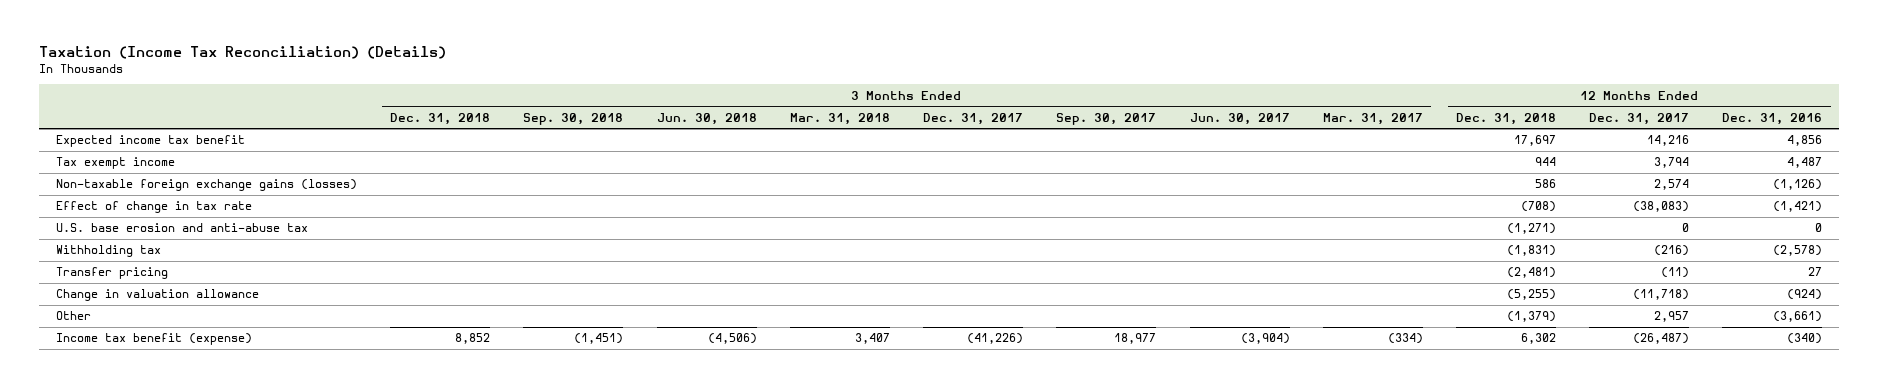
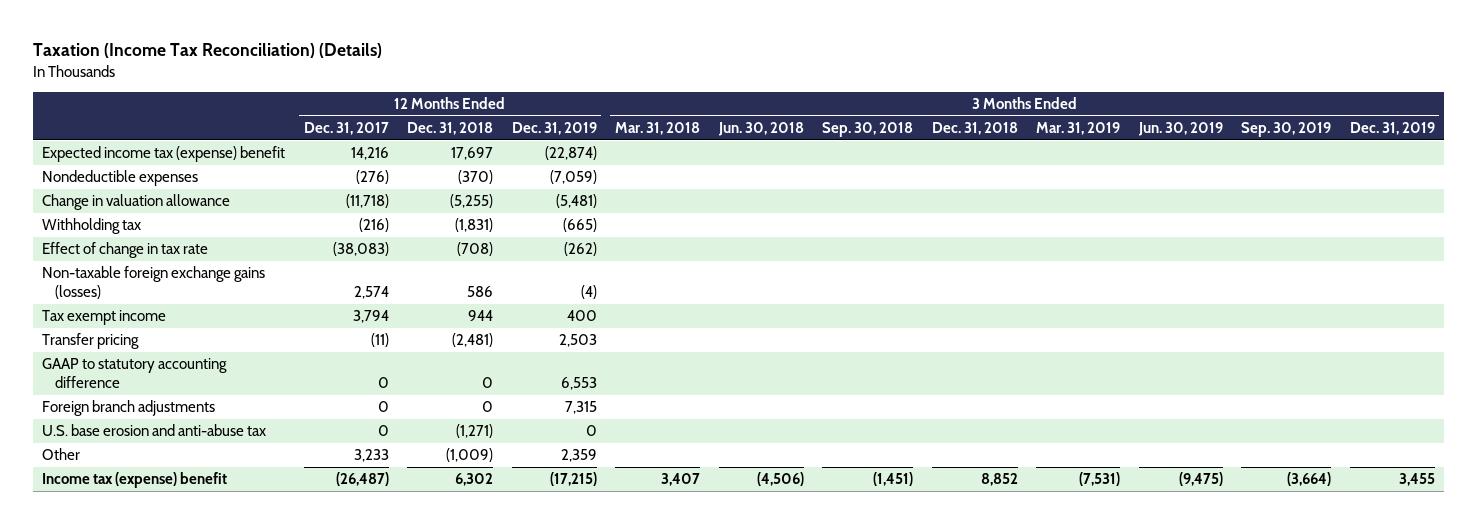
[923,112,1024,125] Dec. 31, 2017 -> none
[1056,112,1157,125] Sep. 30, 2017 -> none
[1189,112,1290,125] Jun. 30, 2017 -> none
[1322,112,1423,125] Mar. 31, 2017 -> none
[1722,112,1823,125] Dec. 31, 2016 -> none
none -> [511,122,597,136] Dec. 31, 2019
none -> [1036,122,1121,136] Mar. 31, 2019
none -> [1137,122,1223,137] Jun. 30, 2019
none -> [1241,122,1332,138] Sep. 30, 2019
none -> [1349,122,1435,136] Dec. 31, 2019
[55,135,245,148] Expected income tax benefit -> [42,146,286,163] Expected income tax (expense) benefit
none -> [42,170,199,187] Nondeductible expenses
[55,289,259,302] Change in valuation allowance -> [42,194,231,211] Change in valuation allowance
[55,201,252,214] Effect of change in tax rate -> [42,242,209,259] Effect of change in tax rate
[55,179,357,192] Non-taxable foreign exchange gains (losses) -> [42,266,266,300] Non-taxable foreign exchange gains (losses)
[55,157,175,170] Tax exempt income -> [42,310,167,326] Tax exempt income
none -> [42,358,228,389] GAAP to statutory accounting difference
none -> [42,400,216,417] Foreign branch adjustments
[55,223,308,233] U.S. base erosion and anti-abuse tax -> [42,424,267,437] U.S. base erosion and anti-abuse tax
[1506,311,1556,323] (1,379) -> [446,448,494,463] (1,009)
[1654,311,1690,323] 2,957 -> [353,449,389,463] 3,233
[55,333,252,346] Income tax benefit (expense) -> [42,472,228,489] Income tax (expense) benefit

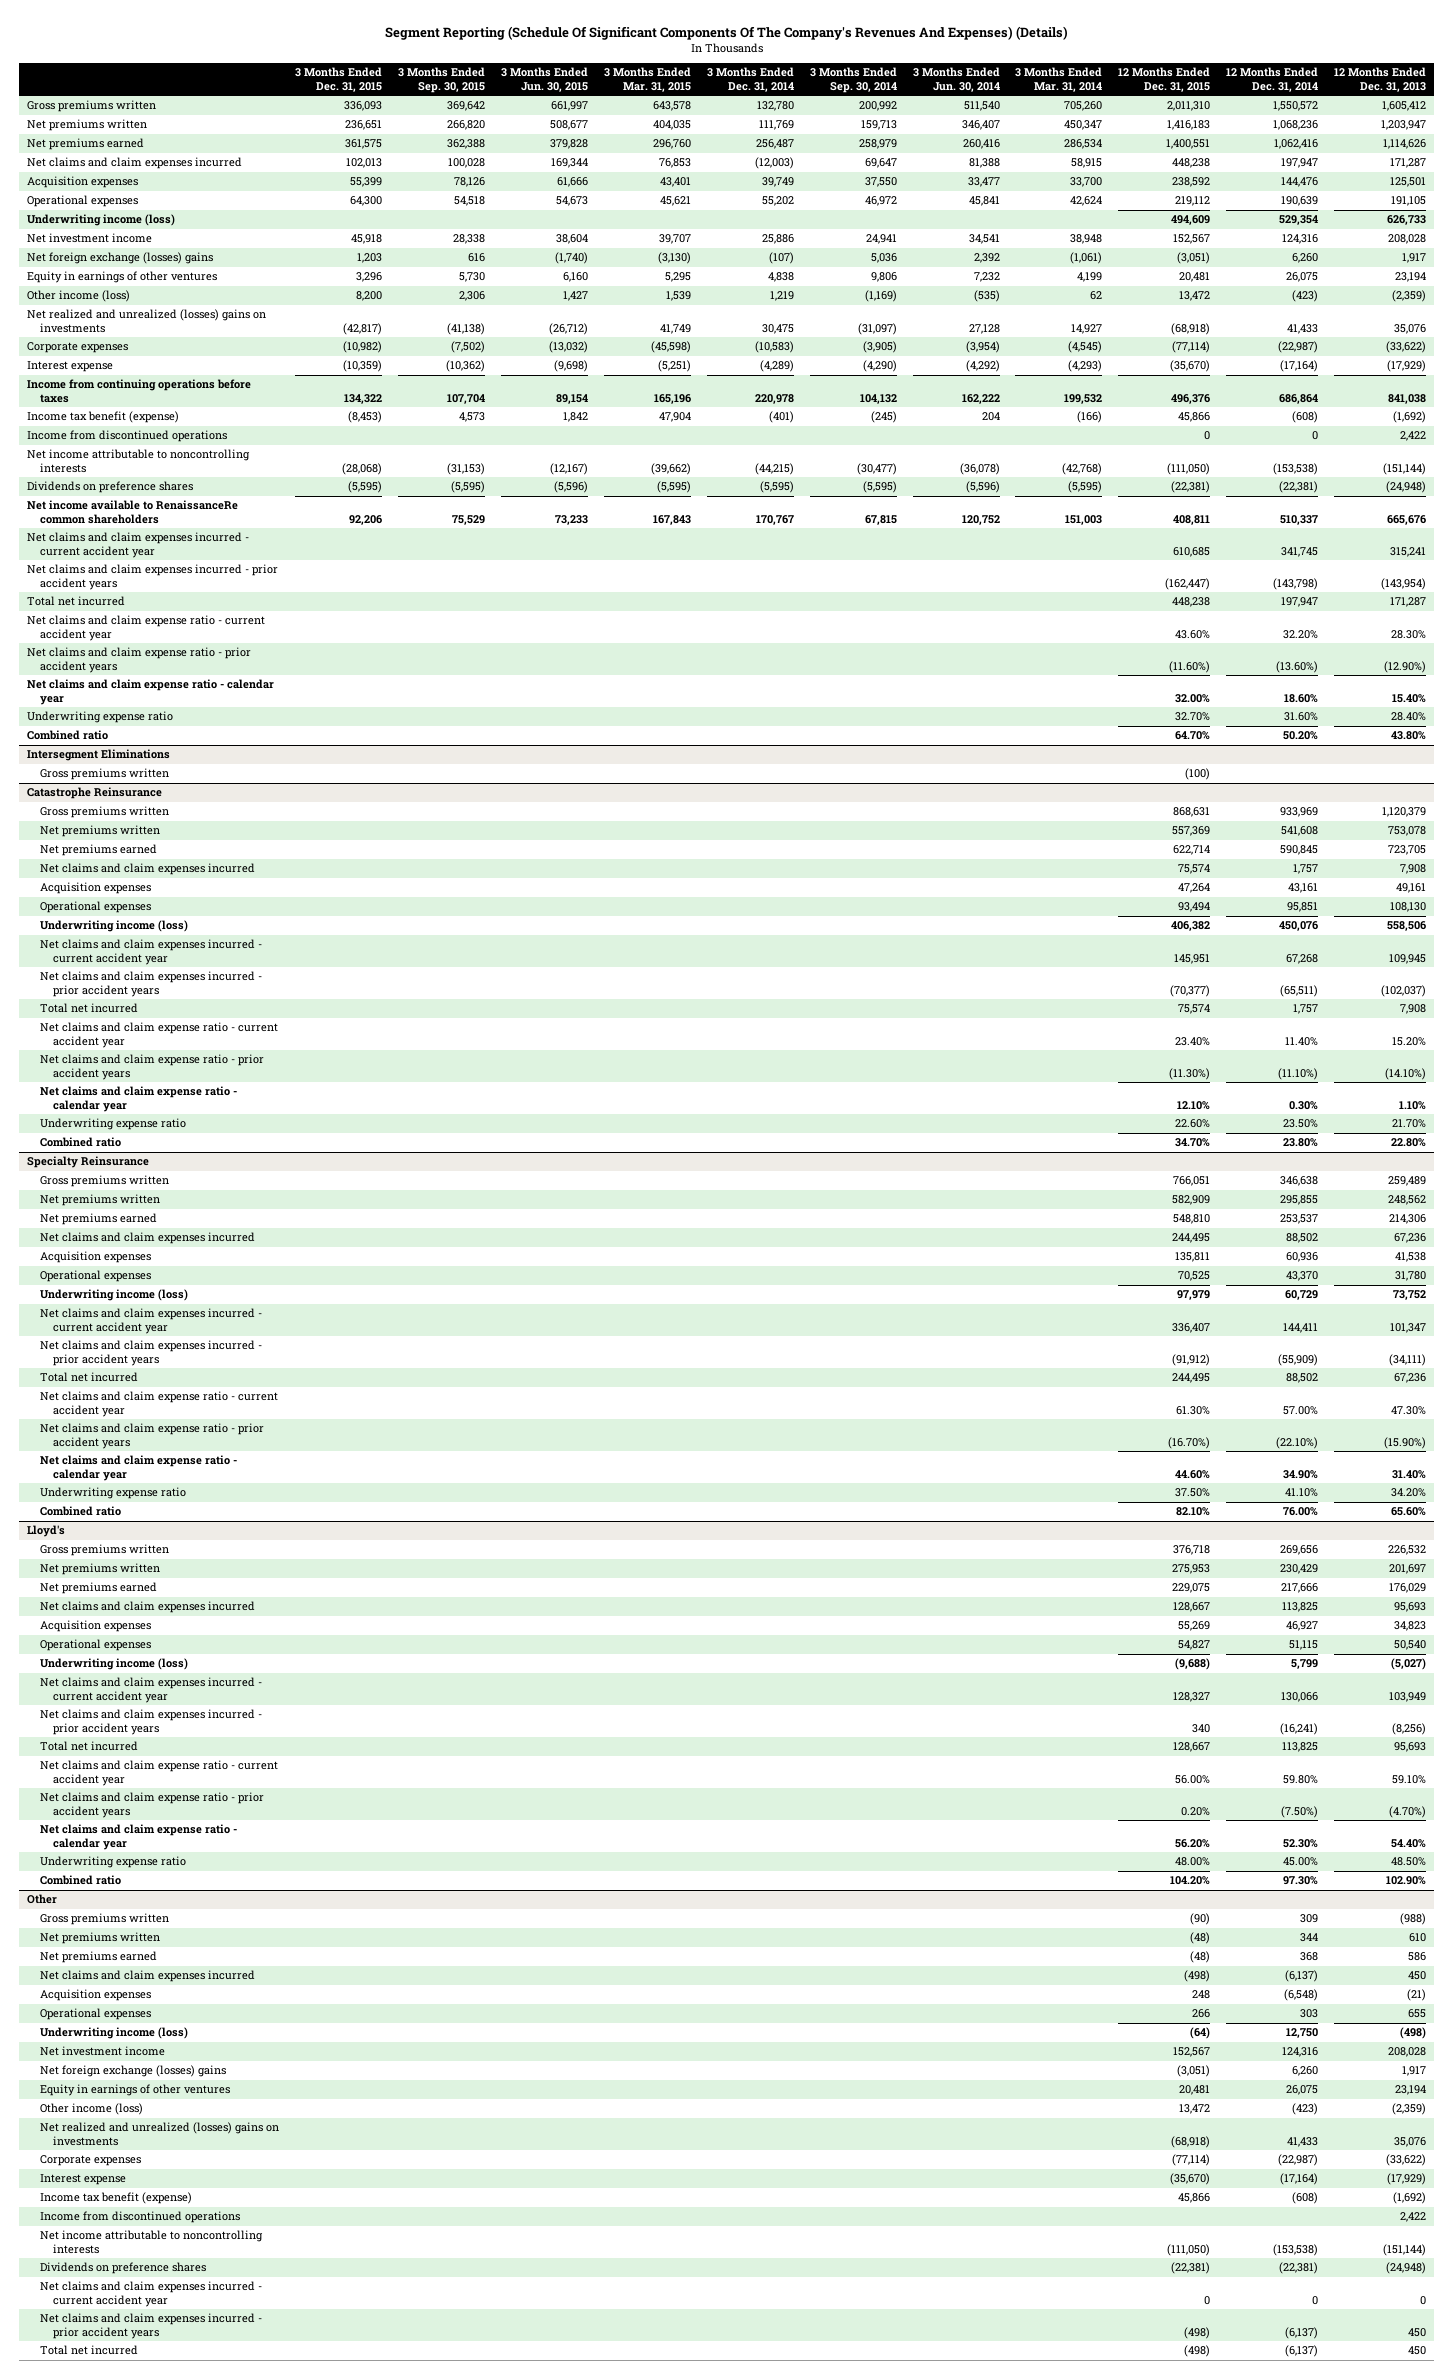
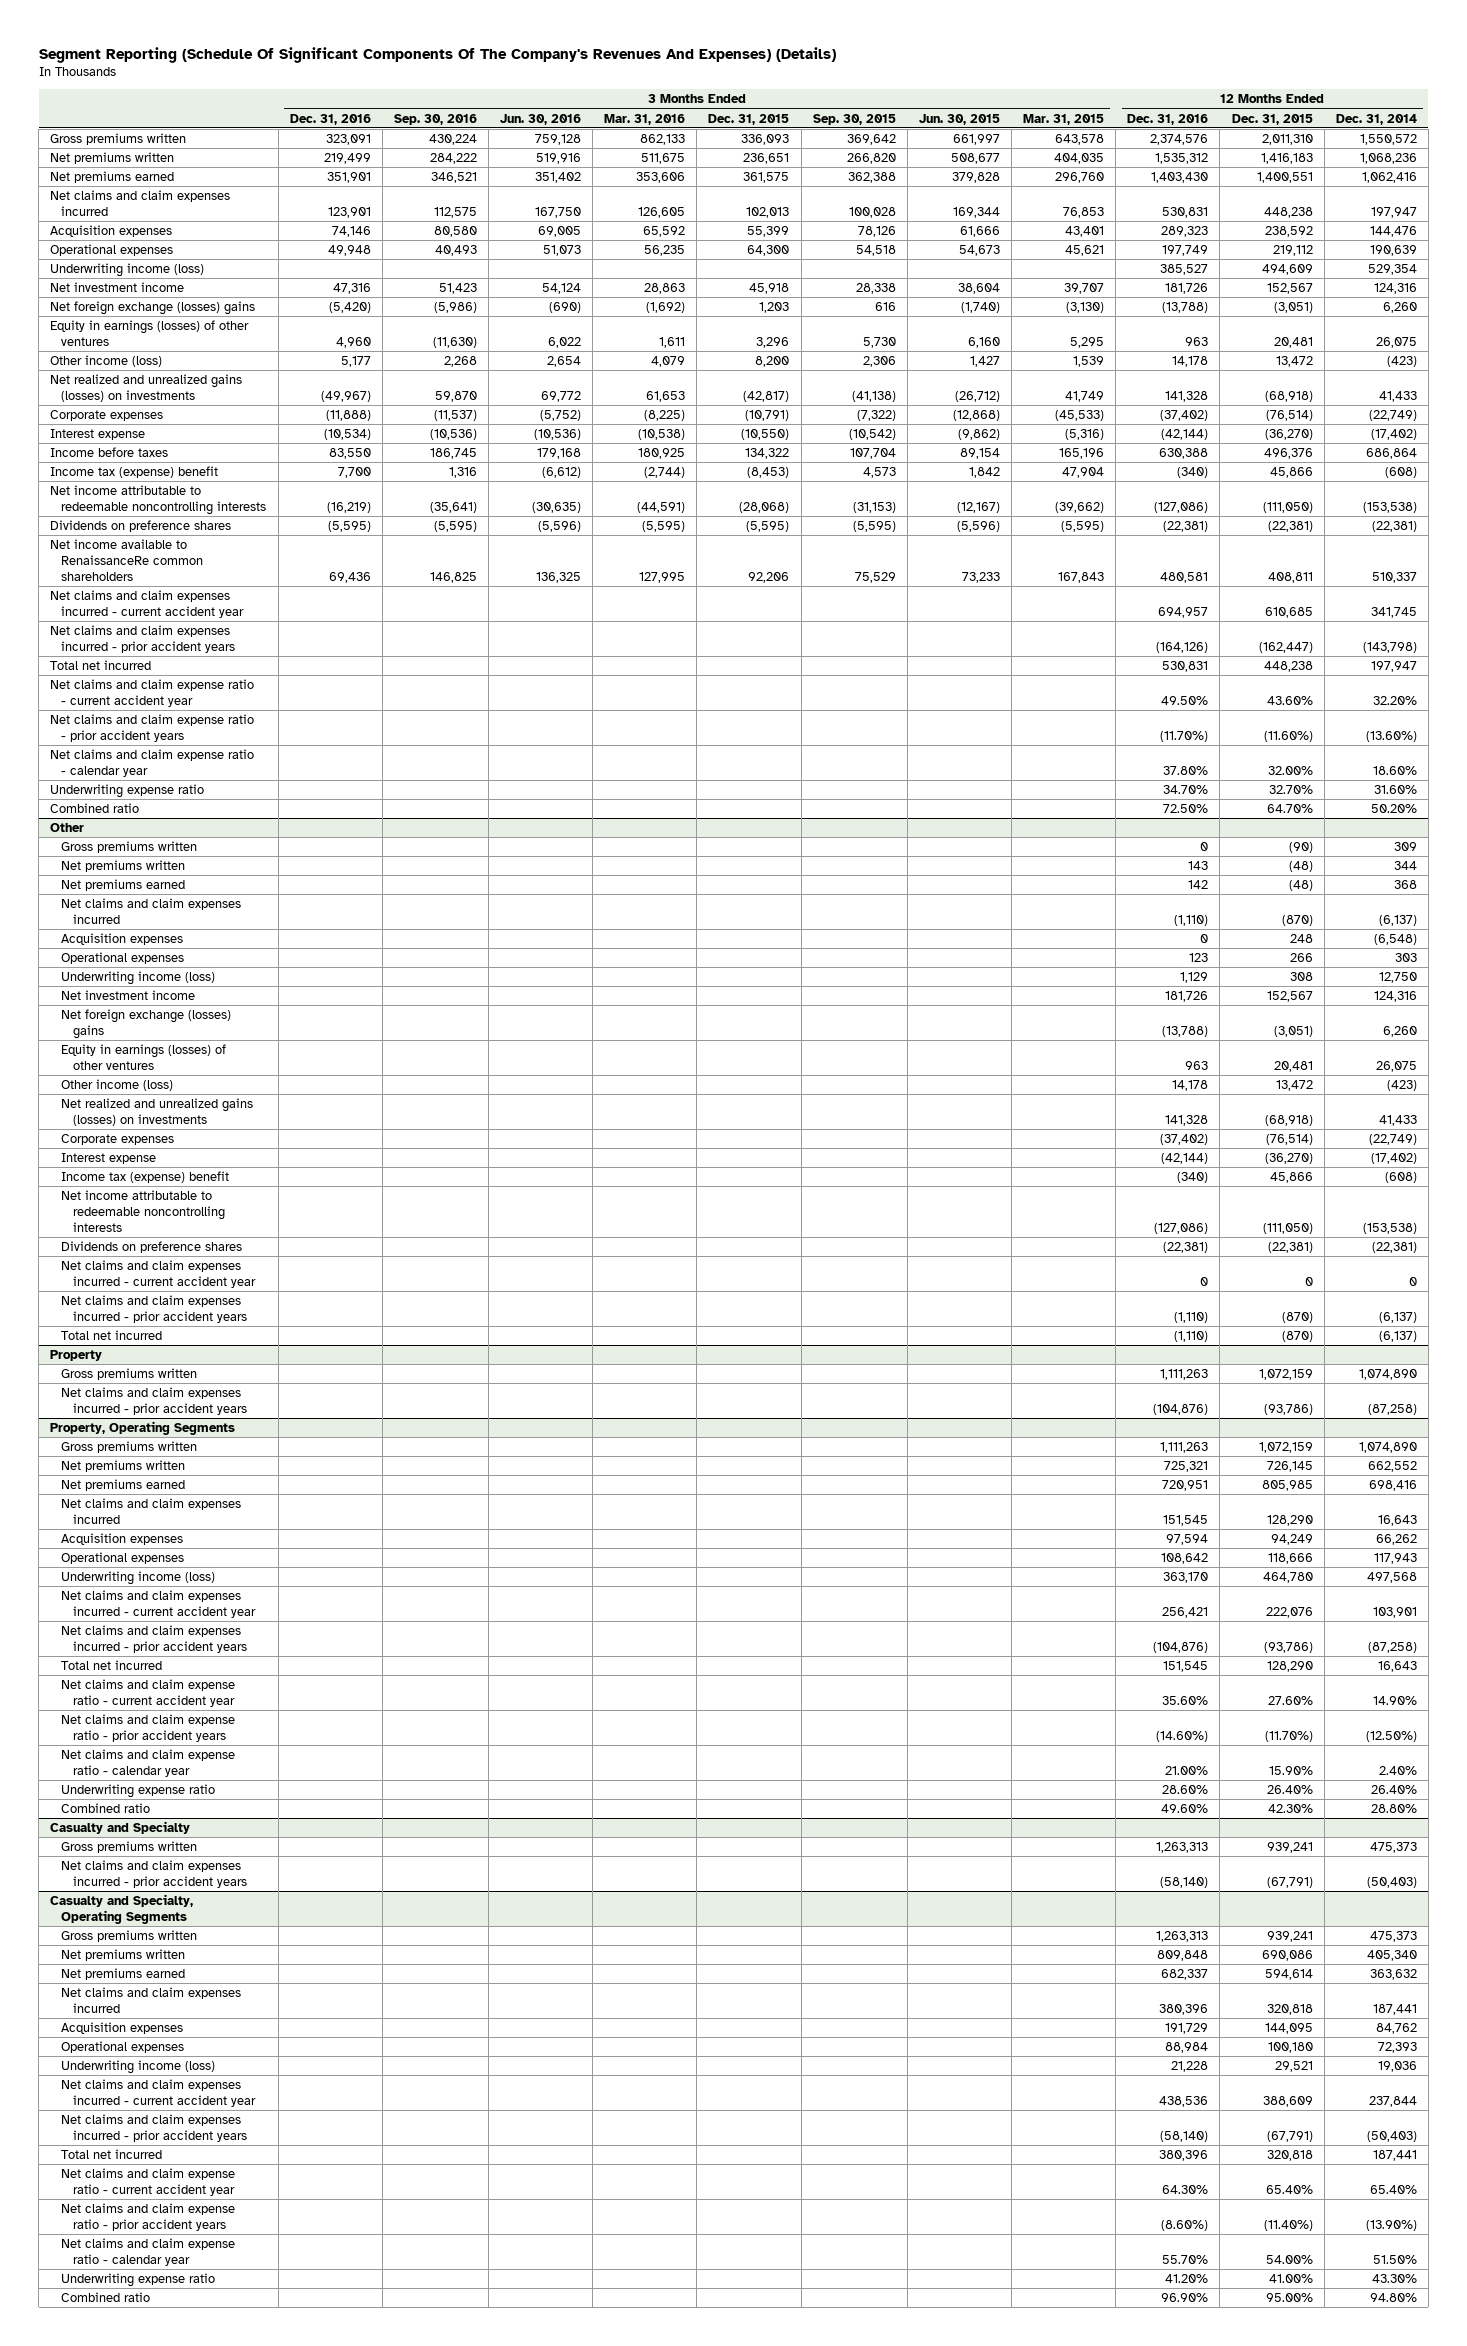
[706,67,794,92] 3 Months Ended Dec. 31, 2014 -> none
[809,67,897,93] 3 Months Ended Sep. 30, 2014 -> none
[912,67,1000,92] 3 Months Ended Jun. 30, 2014 -> none
[1015,67,1103,92] 3 Months Ended Mar. 31, 2014 -> none
[1334,67,1427,92] 12 Months Ended Dec. 31, 2013 -> none
none -> [289,113,371,125] Dec. 31, 2016
none -> [393,113,477,125] Sep. 30, 2016
none -> [500,113,582,125] Jun. 30, 2016
none -> [604,113,686,125] Mar. 31, 2016
none -> [1127,113,1209,125] Dec. 31, 2016
[27,271,218,284] Equity in earnings of other ventures -> [50,320,250,346] Equity in earnings (losses) of other ventures
[27,430,228,443] Income from discontinued operations -> none
[27,309,267,333] Net realized and unrealized (losses) gains on investments -> [50,374,243,402] Net realized and unrealized gains (losses) on investments
[343,341,383,354] (10,982) -> [745,410,790,422] (10,791)
[450,341,485,354] (7,502) -> [856,410,896,422] (7,322)
[548,341,588,354] (13,032) -> [952,410,1000,422] (12,868)
[650,341,691,354] (45,598) -> [1055,410,1105,422] (45,533)
[1172,341,1211,354] (77,114) -> [1265,410,1313,422] (76,514)
[1278,341,1319,354] (22,987) -> [1368,410,1417,422] (22,749)
[343,360,383,373] (10,359) -> [741,429,790,441] (10,550)
[445,360,485,373] (10,362) -> [848,429,896,441] (10,542)
[553,360,588,373] (9,698) -> [957,429,1000,441] (9,862)
[657,360,691,373] (5,251) -> [1065,429,1105,441] (5,316)
[1170,360,1211,373] (35,670) -> [1264,429,1313,441] (36,270)
[1280,360,1319,373] (17,164) -> [1370,429,1417,441] (17,402)
[27,379,252,403] Income from continuing operations before taxes -> [50,447,169,458] Income before taxes
[27,411,180,424] Income tax benefit (expense) -> [50,466,219,479] Income tax (expense) benefit
[27,449,251,473] Net income attributable to noncontrolling interests -> [50,485,267,515] Net income attributable to redeemable noncontrolling interests
[27,749,171,762] Intersegment Eliminations -> none
[40,768,170,781] Gross premiums written -> none
[27,787,163,800] Catastrophe Reinsurance -> none
[40,806,170,819] Gross premiums written -> none
[40,825,161,838] Net premiums written -> none
[40,844,158,857] Net premiums earned -> none
[40,863,256,876] Net claims and claim expenses incurred -> none
[40,882,152,895] Acquisition expenses -> none
[40,901,152,914] Operational expenses -> none
[40,920,189,933] Underwriting income (loss) -> none
[40,939,263,965] Net claims and claim expenses incurred - current accident year -> none
[40,971,263,997] Net claims and claim expenses incurred - prior accident years -> none
[40,1003,139,1014] Total net incurred -> none
[40,1022,279,1048] Net claims and claim expense ratio - current accident year -> none
[40,1054,265,1080] Net claims and claim expense ratio - prior accident years -> none
[40,1086,238,1112] Net claims and claim expense ratio - calendar year -> none
[40,1118,187,1131] Underwriting expense ratio -> none
[40,1137,122,1148] Combined ratio -> none
[27,1156,150,1169] Specialty Reinsurance -> none
[40,1175,170,1188] Gross premiums written -> none
[40,1194,161,1207] Net premiums written -> none
[40,1213,158,1226] Net premiums earned -> none
[40,1232,256,1245] Net claims and claim expenses incurred -> none
[40,1251,152,1264] Acquisition expenses -> none
[40,1270,152,1283] Operational expenses -> none
[40,1289,189,1302] Underwriting income (loss) -> none
[40,1308,263,1334] Net claims and claim expenses incurred - current accident year -> none
[40,1340,263,1366] Net claims and claim expenses incurred - prior accident years -> none
[40,1372,139,1383] Total net incurred -> none
[40,1391,279,1417] Net claims and claim expense ratio - current accident year -> none
[40,1423,265,1449] Net claims and claim expense ratio - prior accident years -> none
[40,1455,238,1481] Net claims and claim expense ratio - calendar year -> none
[40,1487,187,1500] Underwriting expense ratio -> none
[40,1506,122,1517] Combined ratio -> none
[27,1525,66,1538] Lloyd's -> none
[40,1544,170,1557] Gross premiums written -> none
[40,1563,161,1576] Net premiums written -> none
[40,1582,158,1595] Net premiums earned -> none
[40,1601,256,1614] Net claims and claim expenses incurred -> none
[40,1620,152,1633] Acquisition expenses -> none
[40,1639,152,1652] Operational expenses -> none
[40,1658,189,1671] Underwriting income (loss) -> none
[40,1677,263,1703] Net claims and claim expenses incurred - current accident year -> none
[40,1709,263,1735] Net claims and claim expenses incurred - prior accident years -> none
[40,1741,139,1752] Total net incurred -> none
[40,1760,279,1786] Net claims and claim expense ratio - current accident year -> none
[40,1792,265,1818] Net claims and claim expense ratio - prior accident years -> none
[40,1824,238,1850] Net claims and claim expense ratio - calendar year -> none
[40,1856,187,1869] Underwriting expense ratio -> none
[40,1875,122,1886] Combined ratio -> none
[1184,1970,1211,1983] (498) -> [1281,914,1313,926] (870)
[1190,2027,1211,2040] (64) -> [1289,972,1313,982] 308
[40,2084,231,2097] Equity in earnings of other ventures -> [61,1044,227,1070] Equity in earnings (losses) of other ventures
[40,2211,241,2224] Income from discontinued operations -> none
[40,2122,280,2146] Net realized and unrealized (losses) gains on investments -> [61,1098,254,1126] Net realized and unrealized gains (losses) on investments
[1172,2154,1211,2167] (77,114) -> [1265,1134,1313,1146] (76,514)
[1278,2154,1319,2167] (22,987) -> [1368,1134,1417,1146] (22,749)
[1170,2173,1211,2186] (35,670) -> [1264,1153,1313,1165] (36,270)
[1280,2173,1319,2186] (17,164) -> [1370,1153,1417,1165] (17,402)
[40,2192,193,2205] Income tax benefit (expense) -> [61,1171,230,1184] Income tax (expense) benefit
[40,2230,264,2254] Net income attributable to noncontrolling interests -> [61,1190,225,1232] Net income attributable to redeemable noncontrolling interests
[1184,2326,1211,2339] (498) -> [1281,1311,1313,1323] (870)
[1184,2345,1211,2358] (498) -> [1281,1331,1313,1343] (870)
none -> [50,1350,103,1362] Property
none -> [61,1368,198,1381] Gross premiums written
none -> [61,1387,247,1415] Net claims and claim expenses incurred - prior accident years
none -> [50,1421,236,1436] Property, Operating Segments
none -> [61,1441,198,1454] Gross premiums written
none -> [61,1460,186,1473] Net premiums written
none -> [61,1479,186,1492] Net premiums earned
none -> [61,1498,242,1524] Net claims and claim expenses incurred
none -> [61,1533,184,1546] Acquisition expenses
none -> [61,1552,185,1565] Operational expenses
none -> [61,1571,216,1586] Underwriting income (loss)
none -> [61,1590,256,1618] Net claims and claim expenses incurred - current accident year
none -> [61,1625,247,1653] Net claims and claim expenses incurred - prior accident years
none -> [61,1660,163,1671] Total net incurred
none -> [61,1679,236,1707] Net claims and claim expense ratio - current accident year
none -> [61,1714,236,1742] Net claims and claim expense ratio - prior accident years
none -> [61,1749,236,1777] Net claims and claim expense ratio - calendar year
none -> [61,1784,216,1799] Underwriting expense ratio
none -> [61,1803,151,1814] Combined ratio
none -> [50,1821,191,1835] Casualty and Specialty
none -> [61,1841,198,1854] Gross premiums written
none -> [61,1860,247,1888] Net claims and claim expenses incurred - prior accident years
none -> [50,1894,194,1924] Casualty and Specialty, Operating Segments
none -> [61,1930,198,1943] Gross premiums written
none -> [61,1949,186,1962] Net premiums written
none -> [61,1968,186,1981] Net premiums earned
none -> [61,1987,242,2013] Net claims and claim expenses incurred
none -> [61,2022,184,2035] Acquisition expenses
none -> [61,2041,185,2054] Operational expenses
none -> [61,2060,216,2075] Underwriting income (loss)
none -> [61,2079,256,2107] Net claims and claim expenses incurred - current accident year
none -> [61,2114,247,2142] Net claims and claim expenses incurred - prior accident years
none -> [61,2149,163,2160] Total net incurred
none -> [61,2168,236,2196] Net claims and claim expense ratio - current accident year
none -> [61,2203,236,2231] Net claims and claim expense ratio - prior accident years
none -> [61,2238,236,2266] Net claims and claim expense ratio - calendar year
none -> [61,2273,216,2288] Underwriting expense ratio
none -> [61,2292,151,2303] Combined ratio

